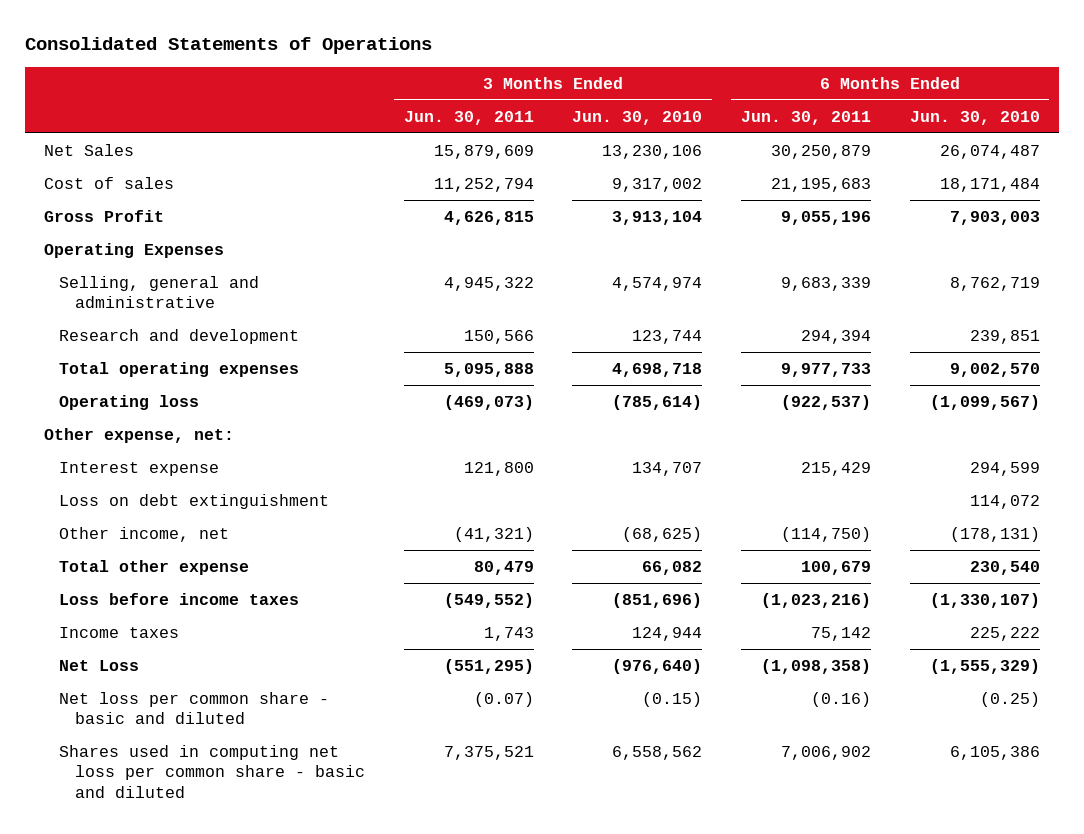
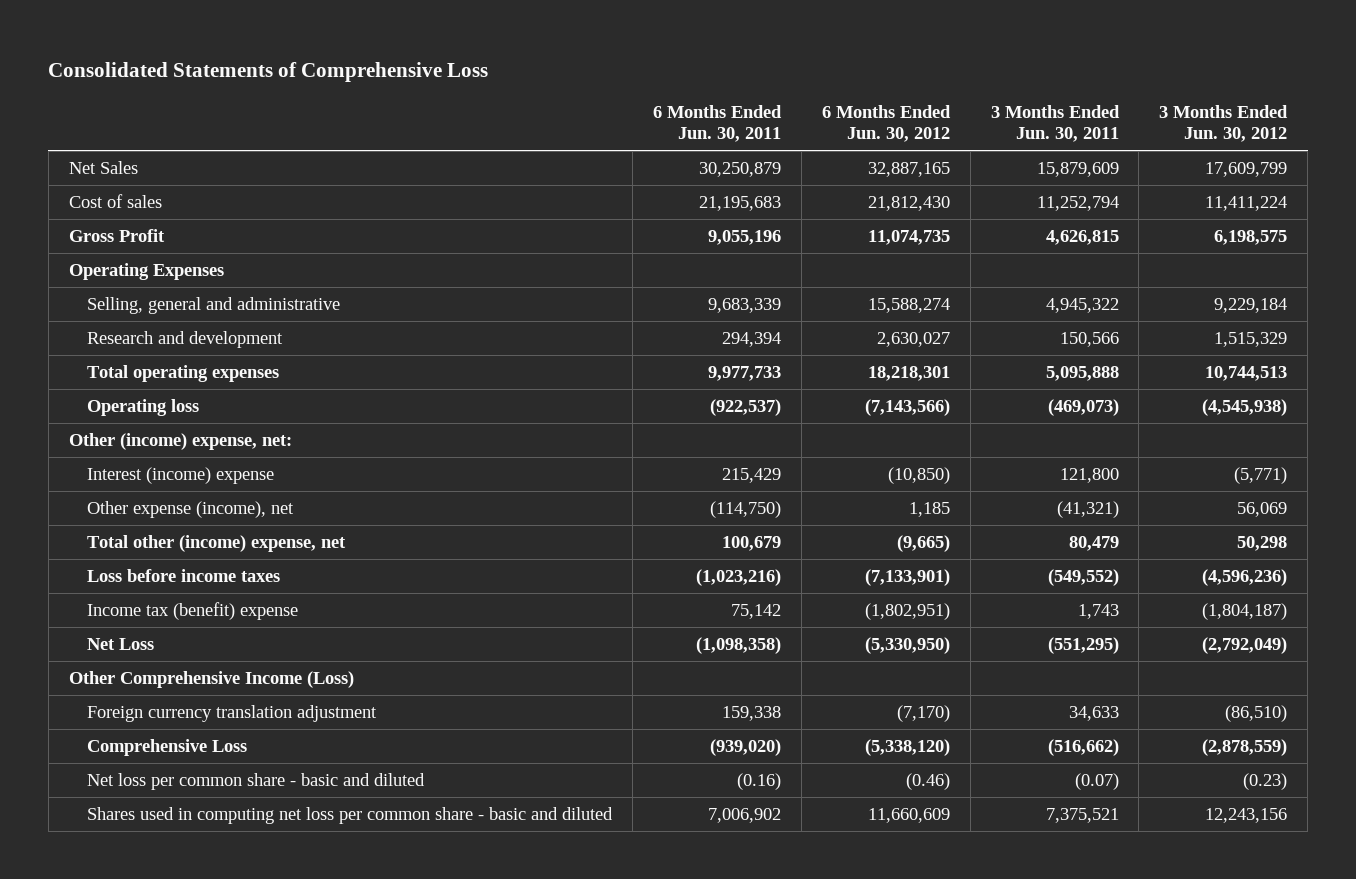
[24,37,432,55] Consolidated Statements of Operations -> [48,61,489,82] Consolidated Statements of Comprehensive Loss
[572,110,703,125] Jun. 30, 2010 -> none
[909,110,1040,125] Jun. 30, 2010 -> none
none -> [821,105,951,143] 6 Months Ended Jun. 30, 2012
none -> [1159,105,1289,143] 3 Months Ended Jun. 30, 2012
[59,493,330,509] Loss on debt extinguishment -> none
[43,427,234,443] Other expense, net: -> [68,433,292,451] Other (income) expense, net:
[59,461,220,476] Interest expense -> [87,467,275,485] Interest (income) expense
[59,526,230,542] Other income, net -> [87,501,295,519] Other expense (income), net
[59,559,250,575] Total other expense -> [87,535,347,553] Total other (income) expense, net
[59,626,180,638] Income taxes -> [87,602,299,621] Income tax (benefit) expense
none -> [68,671,354,689] Other Comprehensive Income (Loss)
none -> [87,705,378,723] Foreign currency translation adjustment
none -> [87,739,248,757] Comprehensive Loss

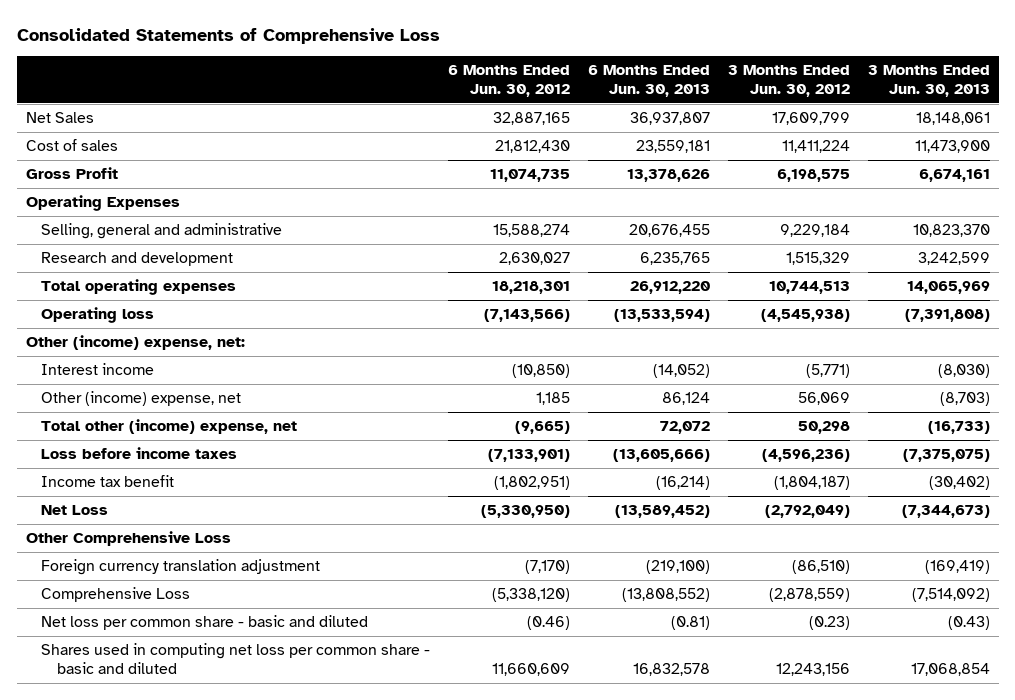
[652,105,782,143] 6 Months Ended Jun. 30, 2011 -> none
[990,105,1120,143] 3 Months Ended Jun. 30, 2011 -> none
none -> [588,65,711,97] 6 Months Ended Jun. 30, 2013
none -> [867,65,990,97] 3 Months Ended Jun. 30, 2013
[87,467,275,485] Interest (income) expense -> [41,363,155,376] Interest income
[87,501,295,519] Other expense (income), net -> [41,391,242,407] Other (income) expense, net
[87,602,299,621] Income tax (benefit) expense -> [41,475,175,488] Income tax benefit
[68,671,354,689] Other Comprehensive Income (Loss) -> [25,531,231,547] Other Comprehensive Loss

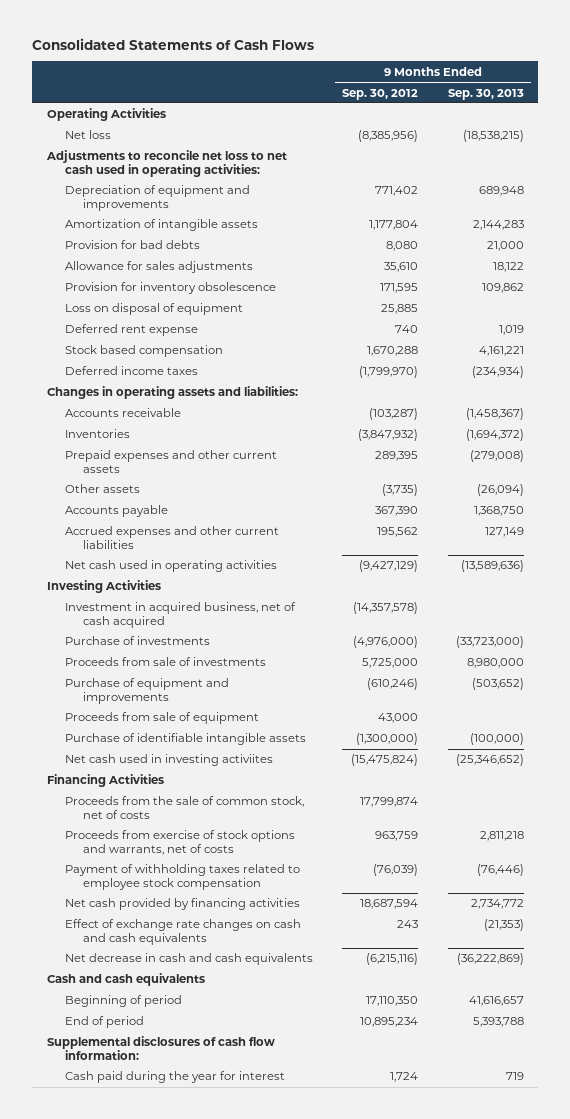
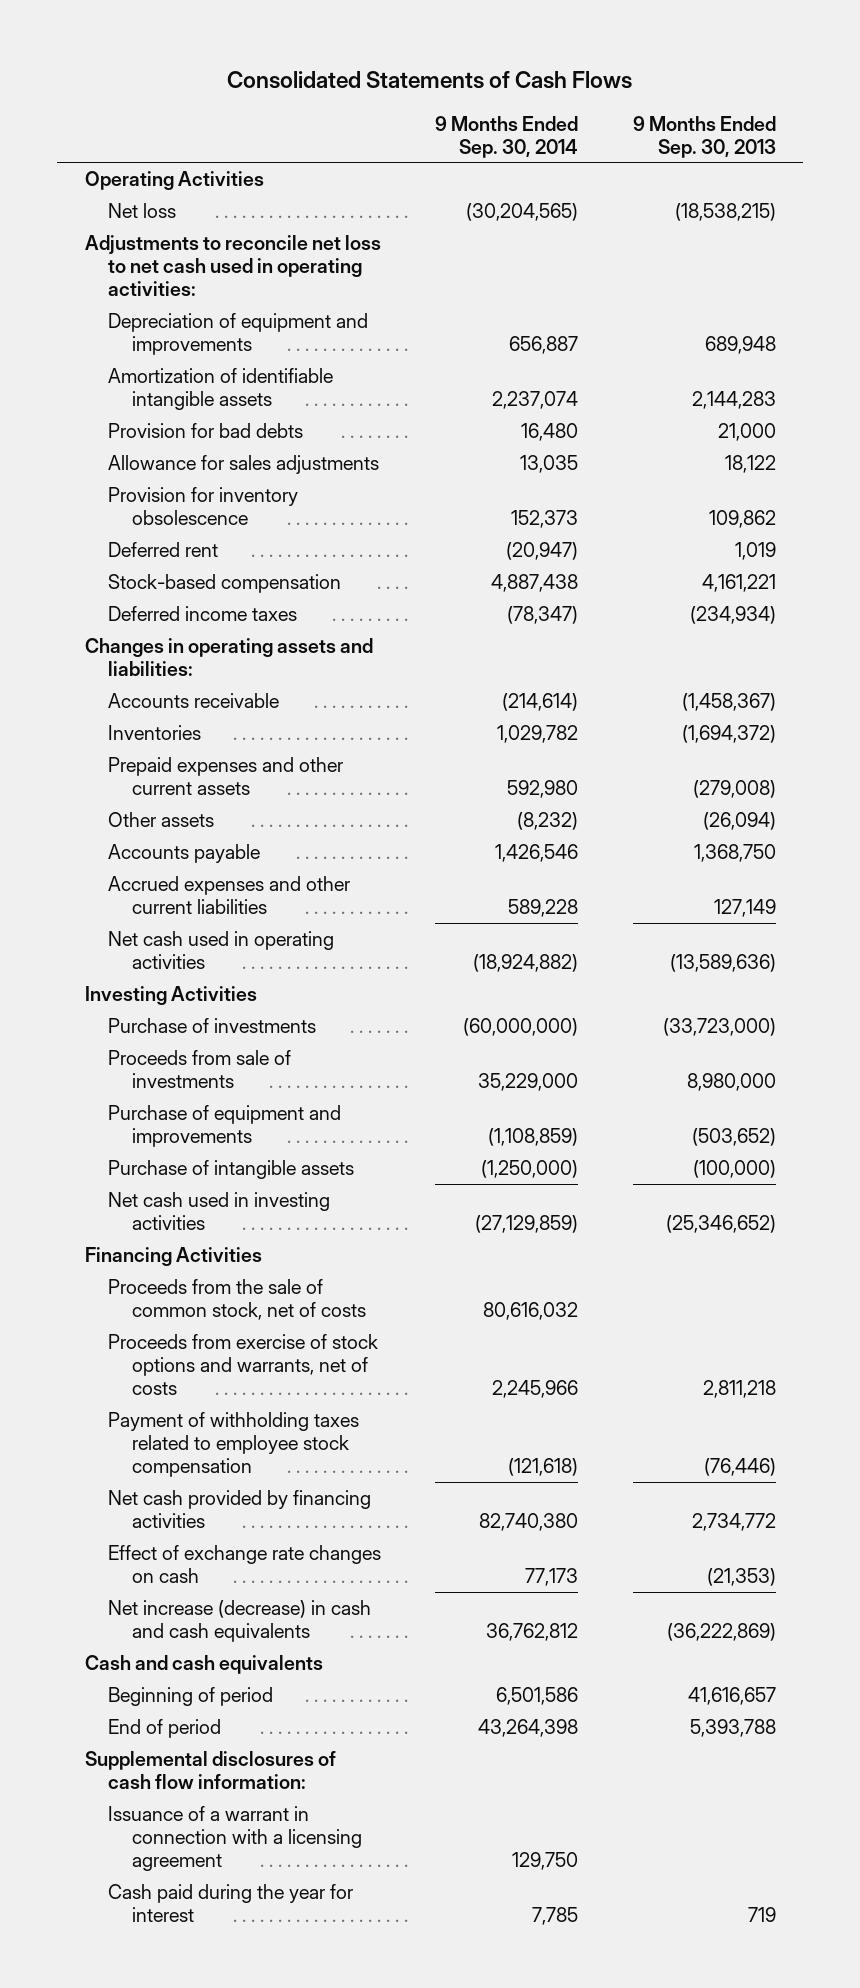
[342,88,419,100] Sep. 30, 2012 -> none
none -> [435,115,579,158] 9 Months Ended Sep. 30, 2014
[64,219,258,232] Amortization of intangible assets -> [108,368,334,411] Amortization of identifiable intangible assets
[64,303,243,316] Loss on disposal of equipment -> none
[64,324,198,337] Deferred rent expense -> [108,542,219,558] Deferred rent
[64,345,223,358] Stock based compensation -> [108,574,342,594] Stock-based compensation
[64,602,296,628] Investment in acquired business, net of cash acquired -> none
[64,712,259,725] Proceeds from sale of equipment -> none
[64,733,306,746] Purchase of identifiable intangible assets -> [108,1160,355,1180] Purchase of intangible assets
[64,754,273,767] Net cash used in investing activiites -> [108,1192,331,1231] Net cash used in investing activities
[64,919,301,945] Effect of exchange rate changes on cash and cash equivalents -> [108,1545,382,1584] Effect of exchange rate changes on cash
[64,953,313,966] Net decrease in cash and cash equivalents -> [108,1600,372,1643] Net increase (decrease) in cash and cash equivalents
none -> [108,1806,362,1872] Issuance of a warrant in connection with a licensing agreement

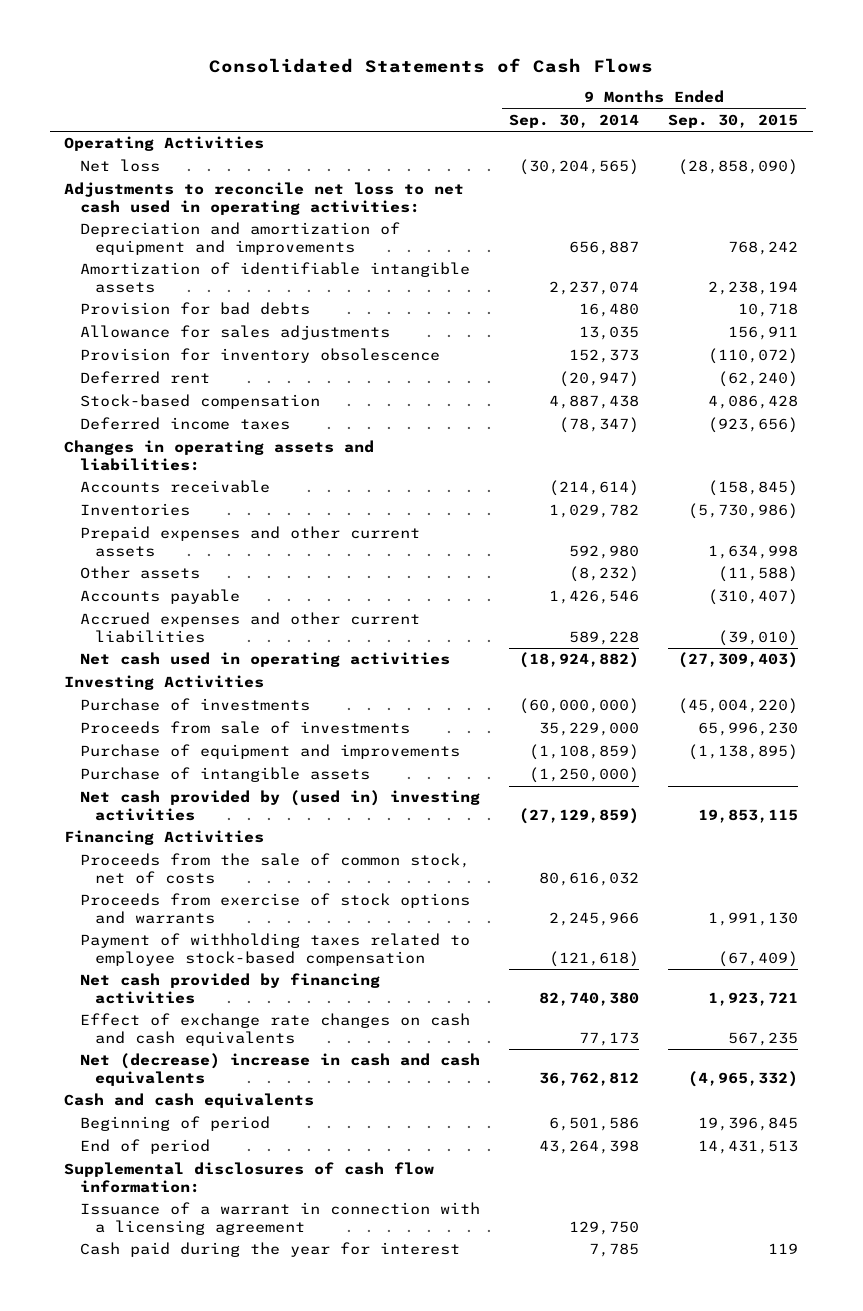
[632,115,776,158] 9 Months Ended Sep. 30, 2013 -> none
none -> [668,113,799,128] Sep. 30, 2015
[108,313,369,356] Depreciation of equipment and improvements -> [79,222,400,255] Depreciation and amortization of equipment and improvements
[108,1192,331,1231] Net cash used in investing activities -> [79,790,480,821] Net cash provided by (used in) investing activities
[108,1334,379,1396] Proceeds from exercise of stock options and warrants, net of costs -> [79,893,470,924] Proceeds from exercise of stock options and warrants
[108,1412,360,1478] Payment of withholding taxes related to employee stock compensation -> [79,933,470,966] Payment of withholding taxes related to employee stock-based compensation
[108,1545,382,1584] Effect of exchange rate changes on cash -> [79,1013,470,1046] Effect of exchange rate changes on cash and cash equivalents
[108,1600,372,1643] Net increase (decrease) in cash and cash equivalents -> [79,1053,480,1086] Net (decrease) increase in cash and cash equivalents

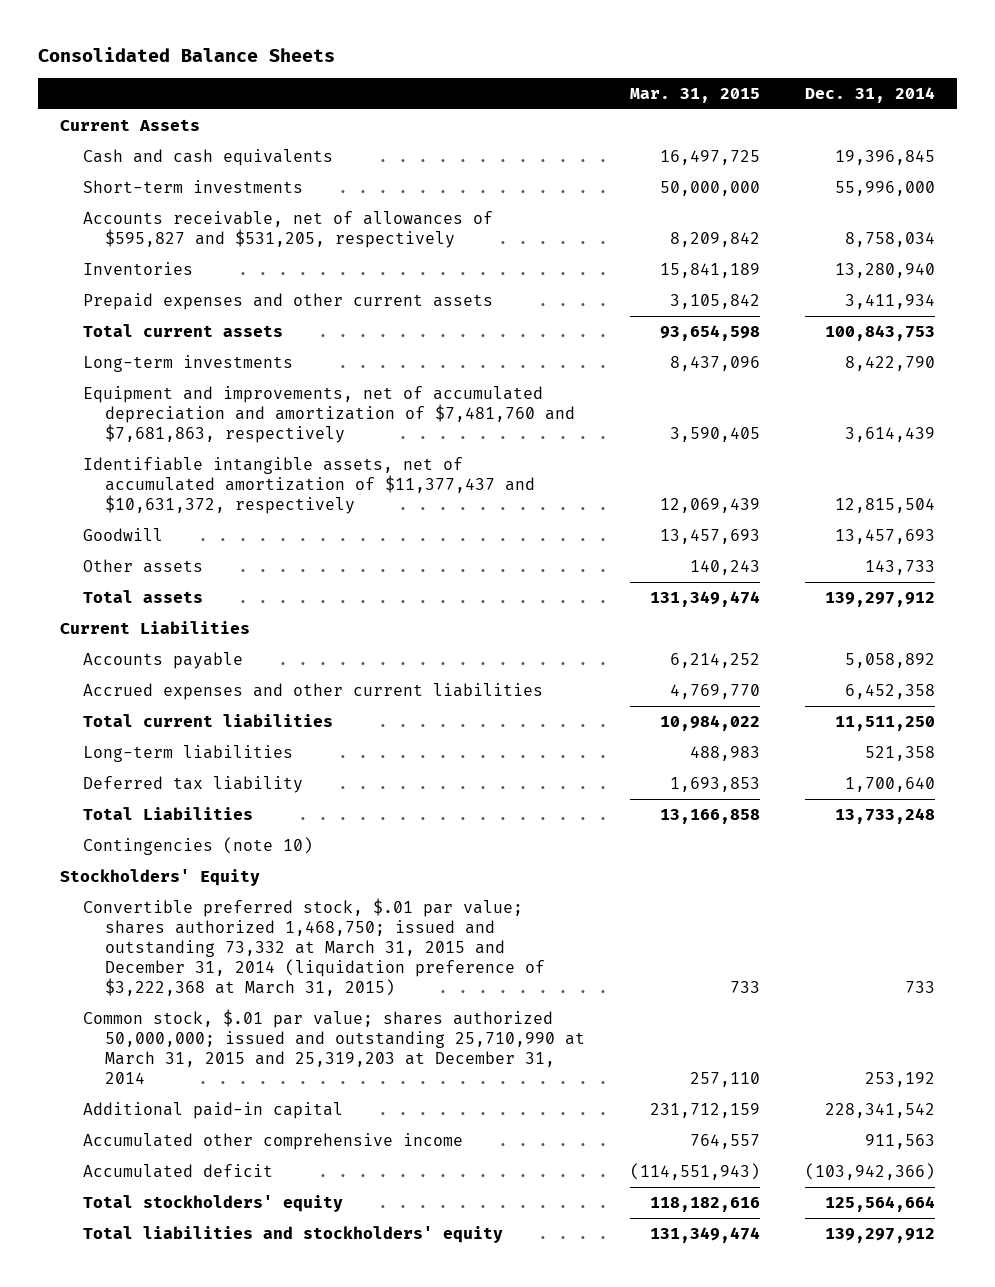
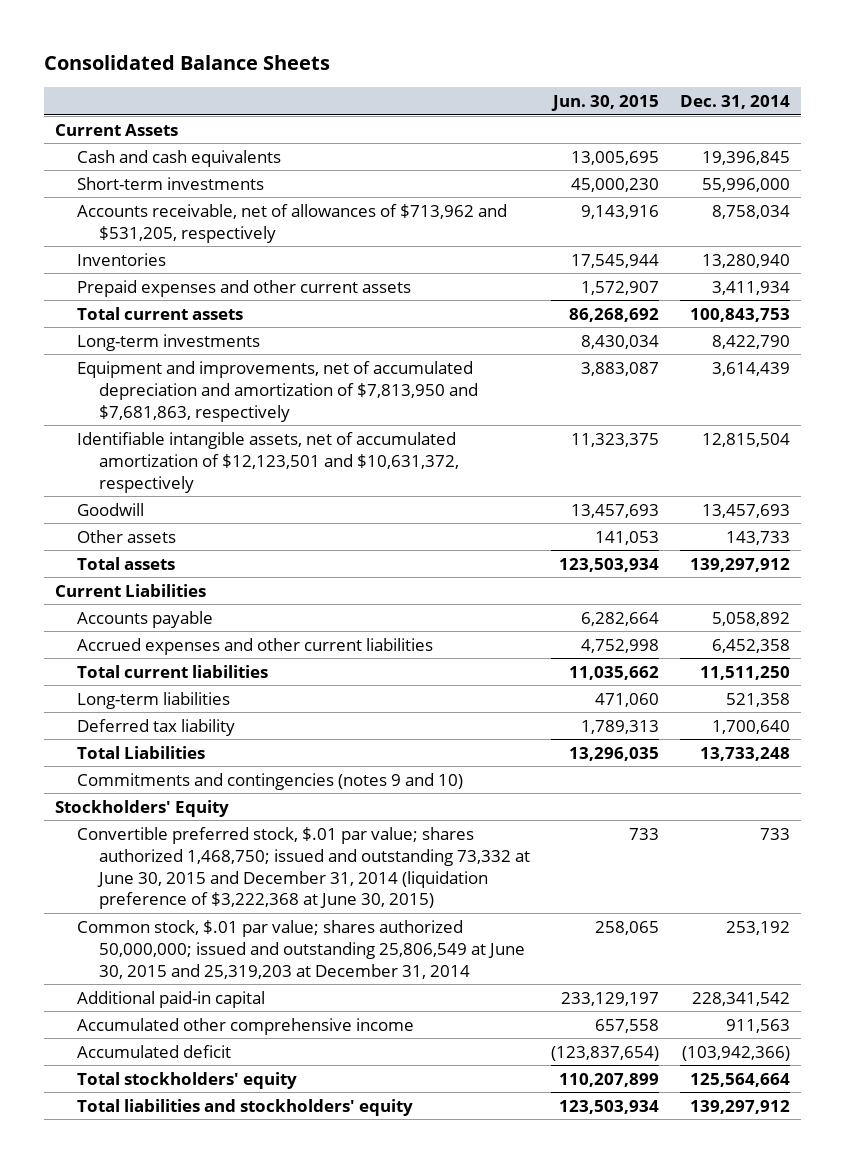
[630,88,761,104] Mar. 31, 2015 -> none
none -> [550,94,659,111] Jun. 30, 2015
[82,210,493,248] Accounts receivable, net of allowances of $595,827 and $531,205, respectively -> [76,203,507,243] Accounts receivable, net of allowances of $713,962 and $531,205, respectively
[82,385,576,444] Equipment and improvements, net of accumulated depreciation and amortization of $7,481,760 and $7,681,863, respectively -> [76,360,478,422] Equipment and improvements, net of accumulated depreciation and amortization of $7,813,950 and $7,681,863, respectively
[82,456,536,515] Identifiable intangible assets, net of accumulated amortization of $11,377,437 and $10,631,372, respectively -> [76,431,459,493] Identifiable intangible assets, net of accumulated amortization of $12,123,501 and $10,631,372, respectively
[82,836,313,855] Contingencies (note 10) -> [76,772,463,790] Commitments and contingencies (notes 9 and 10)
[82,897,546,997] Convertible preferred stock, $.01 par value; shares authorized 1,468,750; issued and outstanding 73,332 at March 31, 2015 and December 31, 2014 (liquidation preference of $3,222,368 at March 31, 2015) -> [76,826,530,910] Convertible preferred stock, $.01 par value; shares authorized 1,468,750; issued and outstanding 73,332 at June 30, 2015 and December 31, 2014 (liquidation preference of $3,222,368 at June 30, 2015)
[82,1008,586,1085] Common stock, $.01 par value; shares authorized 50,000,000; issued and outstanding 25,710,990 at March 31, 2015 and 25,319,203 at December 31, 2014 -> [76,919,525,979] Common stock, $.01 par value; shares authorized 50,000,000; issued and outstanding 25,806,549 at June 30, 2015 and 25,319,203 at December 31, 2014

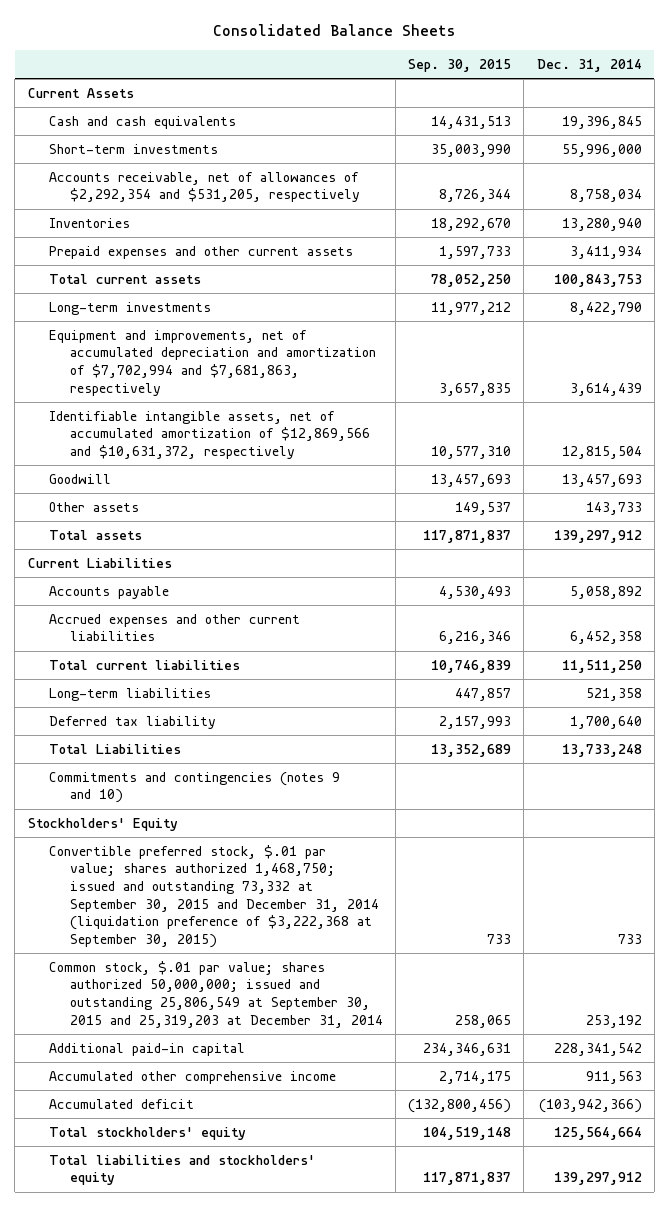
[550,94,659,111] Jun. 30, 2015 -> none
none -> [408,59,512,73] Sep. 30, 2015
[76,203,507,243] Accounts receivable, net of allowances of $713,962 and $531,205, respectively -> [48,171,360,203] Accounts receivable, net of allowances of $2,292,354 and $531,205, respectively
[76,360,478,422] Equipment and improvements, net of accumulated depreciation and amortization of $7,813,950 and $7,681,863, respectively -> [48,329,376,396] Equipment and improvements, net of accumulated depreciation and amortization of $7,702,994 and $7,681,863, respectively
[76,431,459,493] Identifiable intangible assets, net of accumulated amortization of $12,123,501 and $10,631,372, respectively -> [48,410,370,460] Identifiable intangible assets, net of accumulated amortization of $12,869,566 and $10,631,372, respectively
[76,826,530,910] Convertible preferred stock, $.01 par value; shares authorized 1,468,750; issued and outstanding 73,332 at June 30, 2015 and December 31, 2014 (liquidation preference of $3,222,368 at June 30, 2015) -> [48,844,379,949] Convertible preferred stock, $.01 par value; shares authorized 1,468,750; issued and outstanding 73,332 at September 30, 2015 and December 31, 2014 (liquidation preference of $3,222,368 at September 30, 2015)
[76,919,525,979] Common stock, $.01 par value; shares authorized 50,000,000; issued and outstanding 25,806,549 at June 30, 2015 and 25,319,203 at December 31, 2014 -> [48,960,383,1028] Common stock, $.01 par value; shares authorized 50,000,000; issued and outstanding 25,806,549 at September 30, 2015 and 25,319,203 at December 31, 2014

